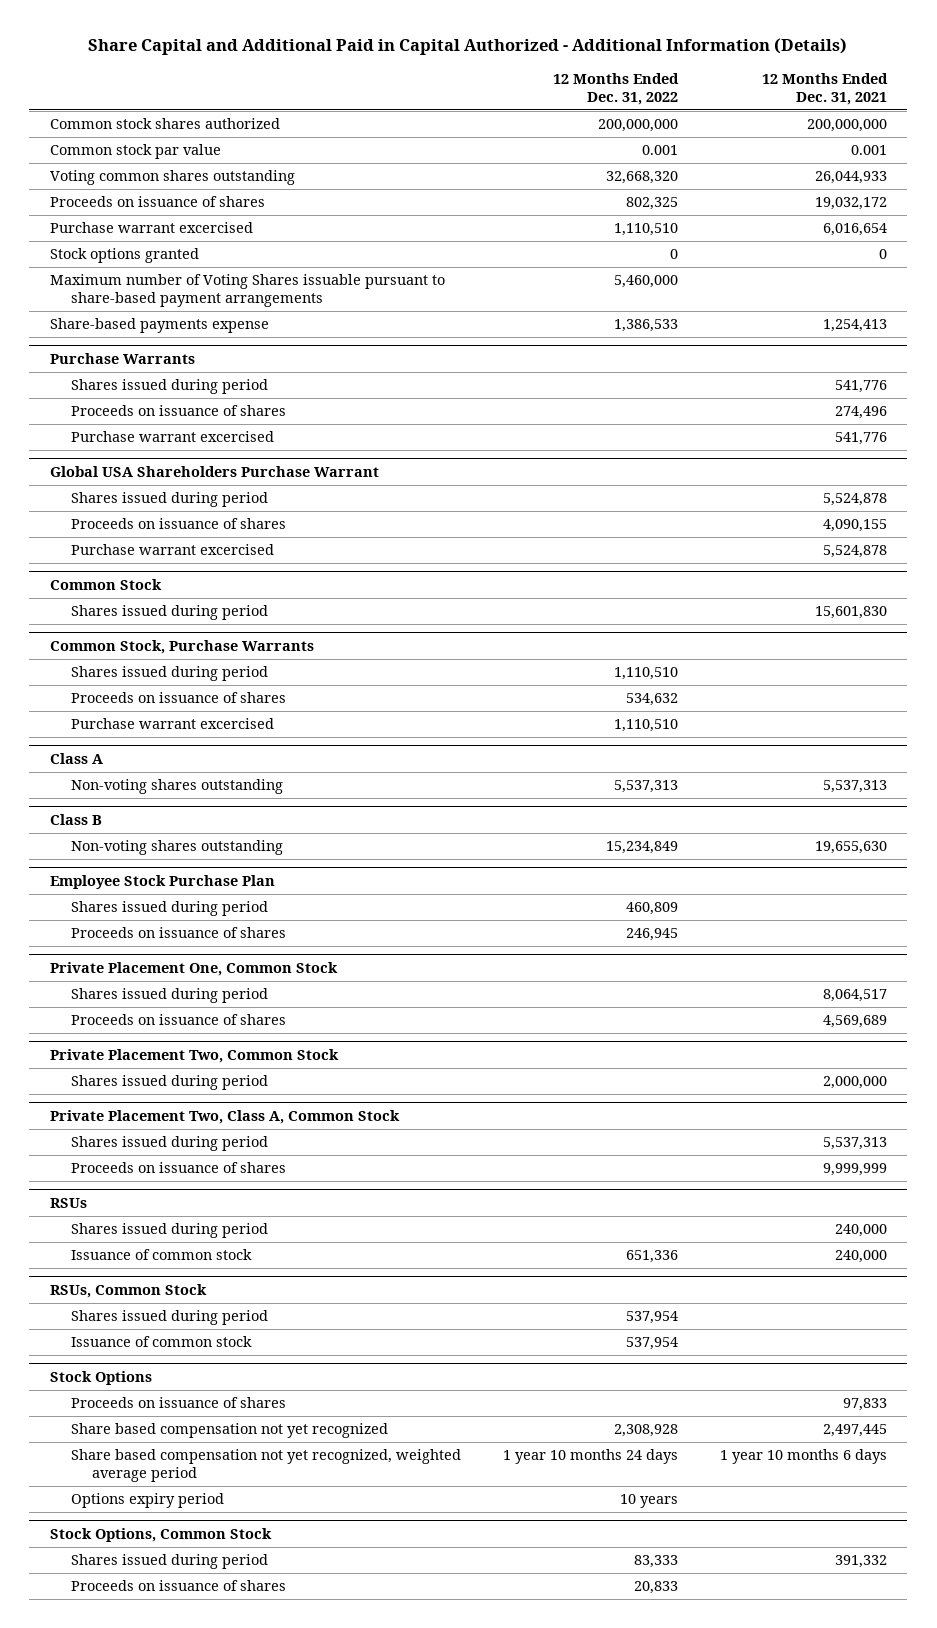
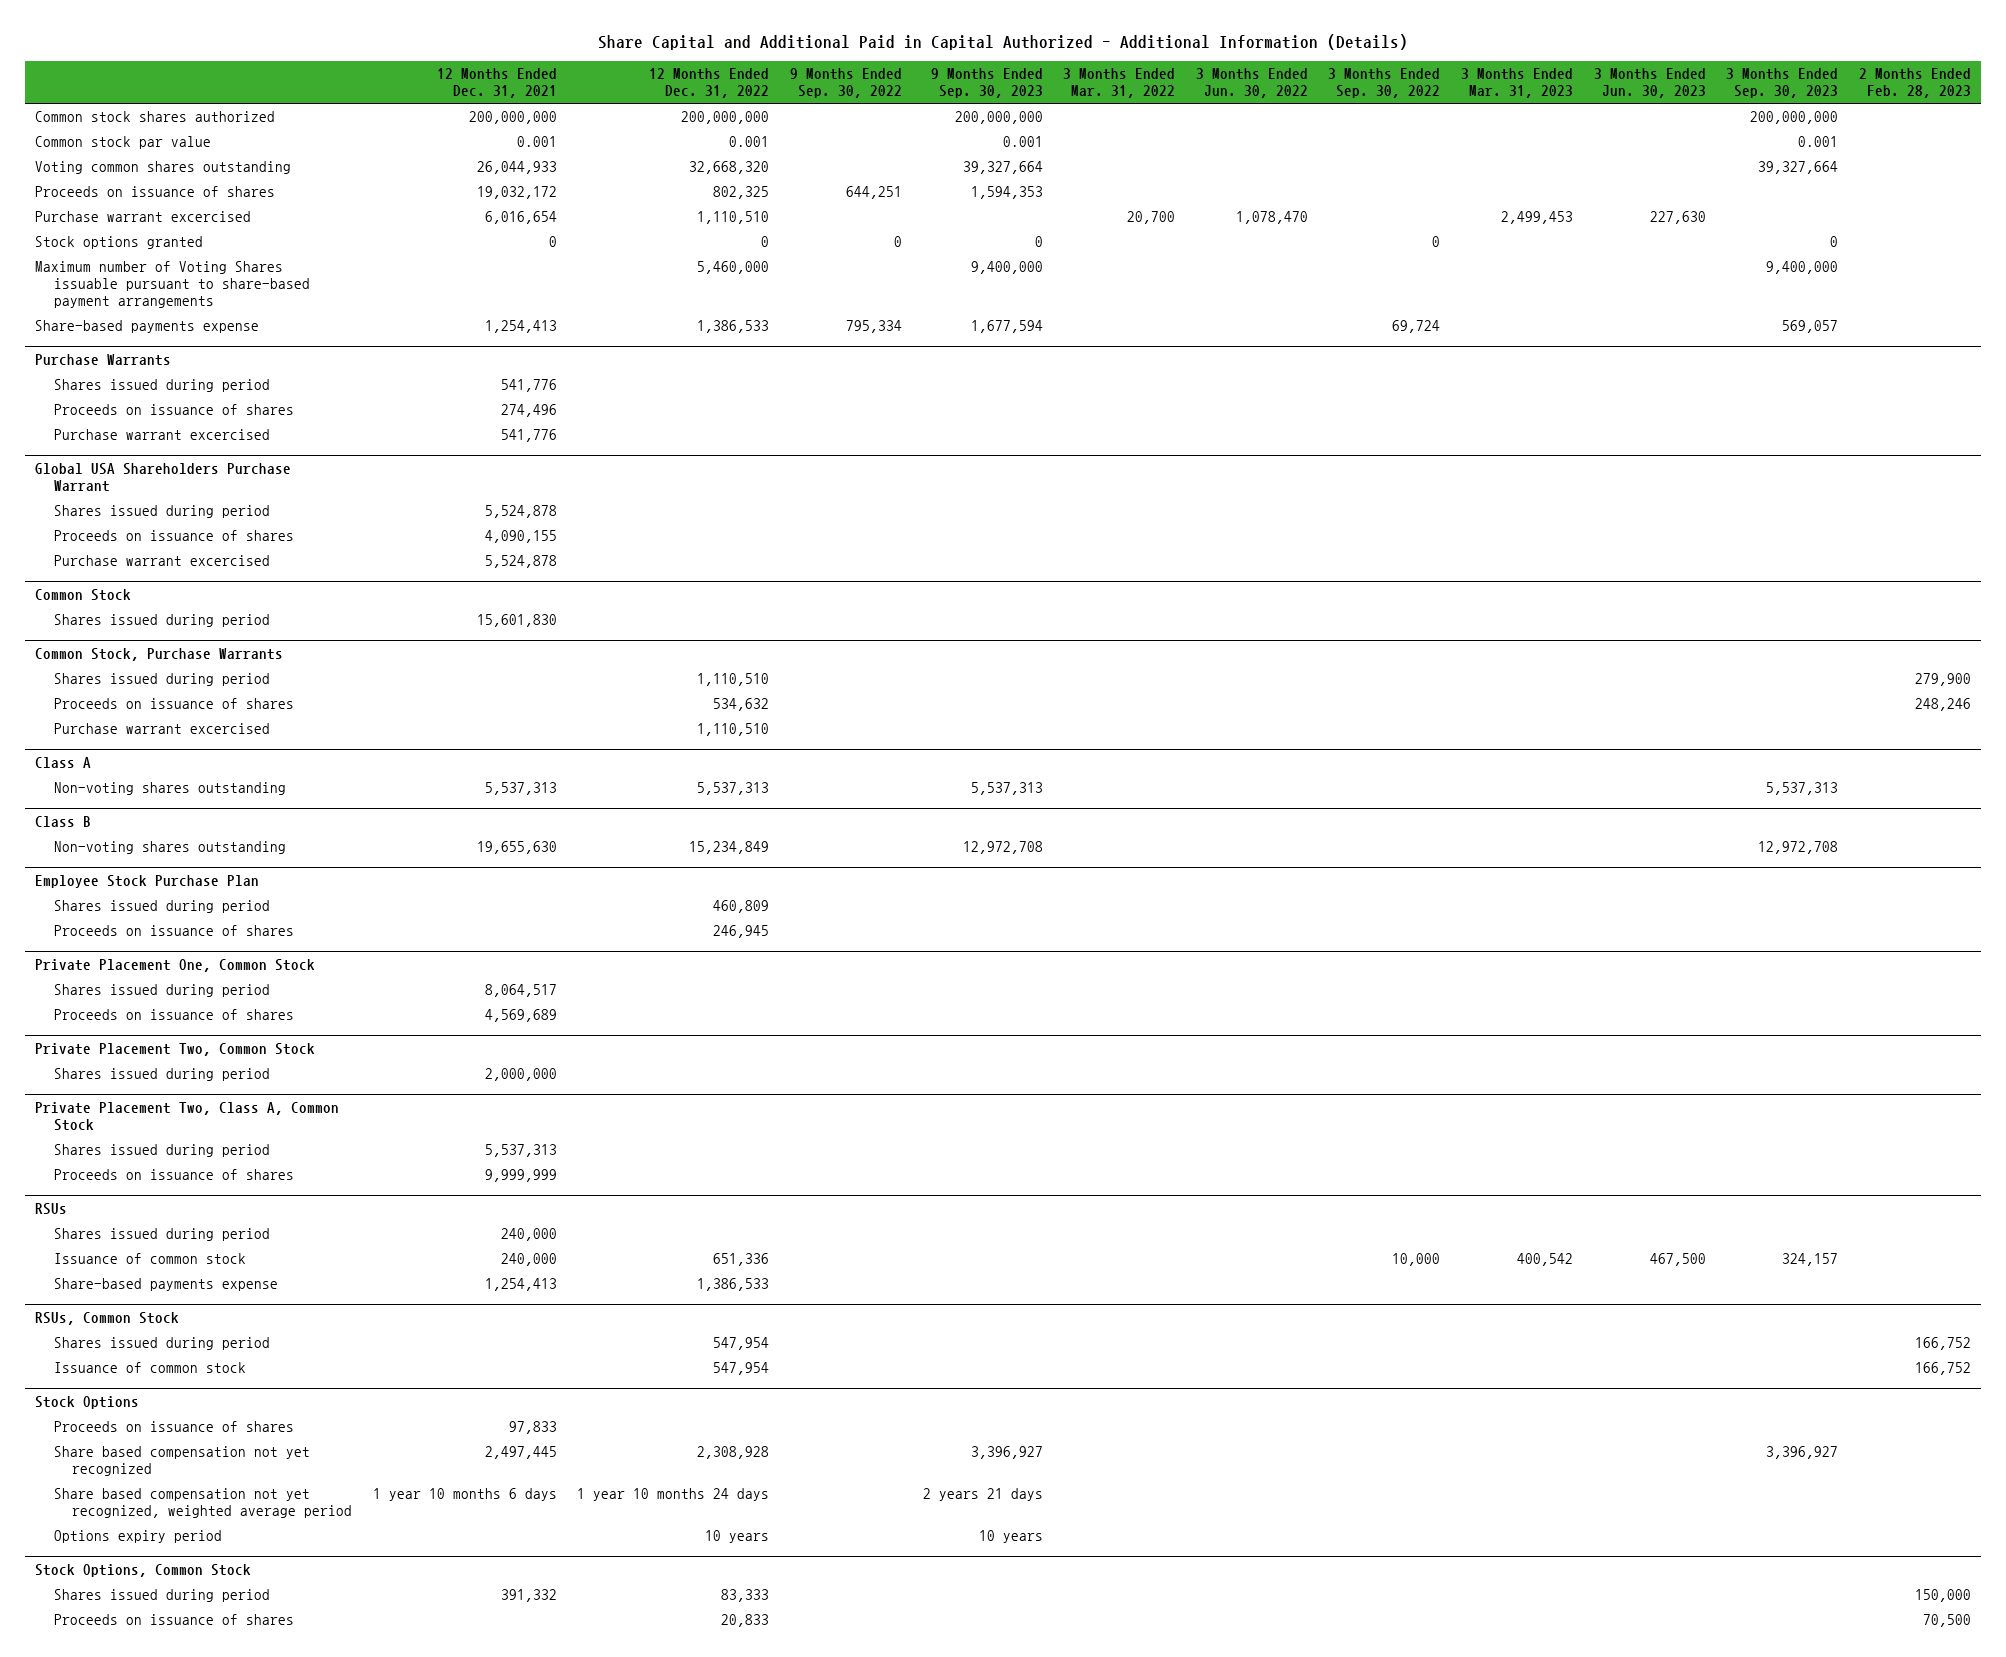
none -> [790,68,903,99] 9 Months Ended Sep. 30, 2022
none -> [930,68,1043,99] 9 Months Ended Sep. 30, 2023
none -> [1063,68,1176,99] 3 Months Ended Mar. 31, 2022
none -> [1195,68,1308,99] 3 Months Ended Jun. 30, 2022
none -> [1328,68,1441,99] 3 Months Ended Sep. 30, 2022
none -> [1460,68,1573,99] 3 Months Ended Mar. 31, 2023
none -> [1593,68,1706,99] 3 Months Ended Jun. 30, 2023
none -> [1726,68,1839,99] 3 Months Ended Sep. 30, 2023
none -> [1858,68,1971,99] 2 Months Ended Feb. 28, 2023
none -> [53,1278,278,1292] Share-based payments expense
[625,1311,678,1325] 537,954 -> [713,1337,770,1351] 547,954
[625,1337,678,1351] 537,954 -> [713,1362,770,1376] 547,954

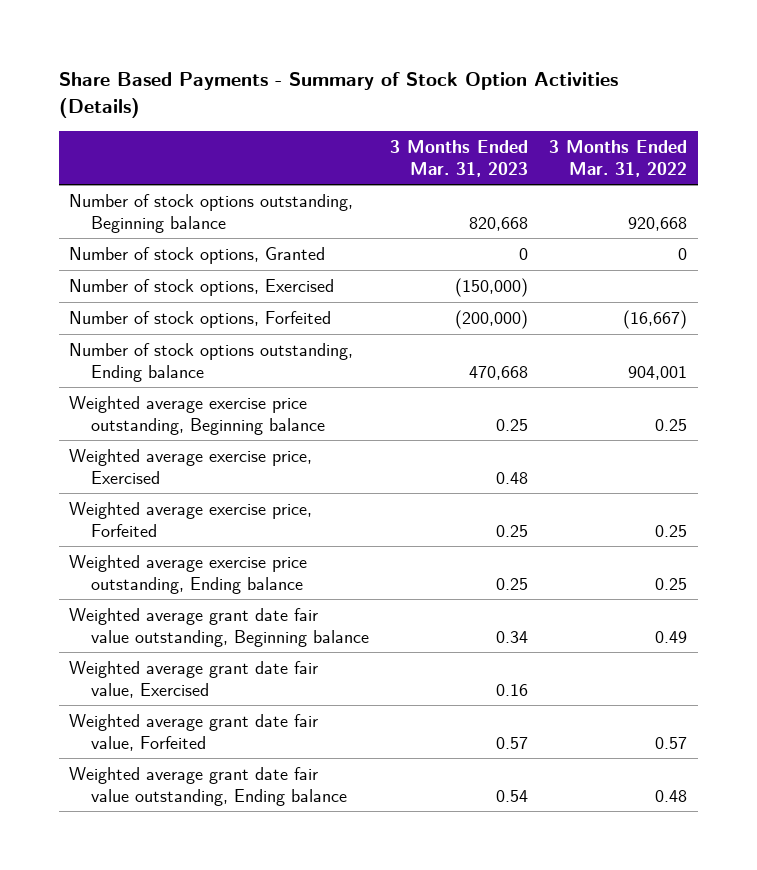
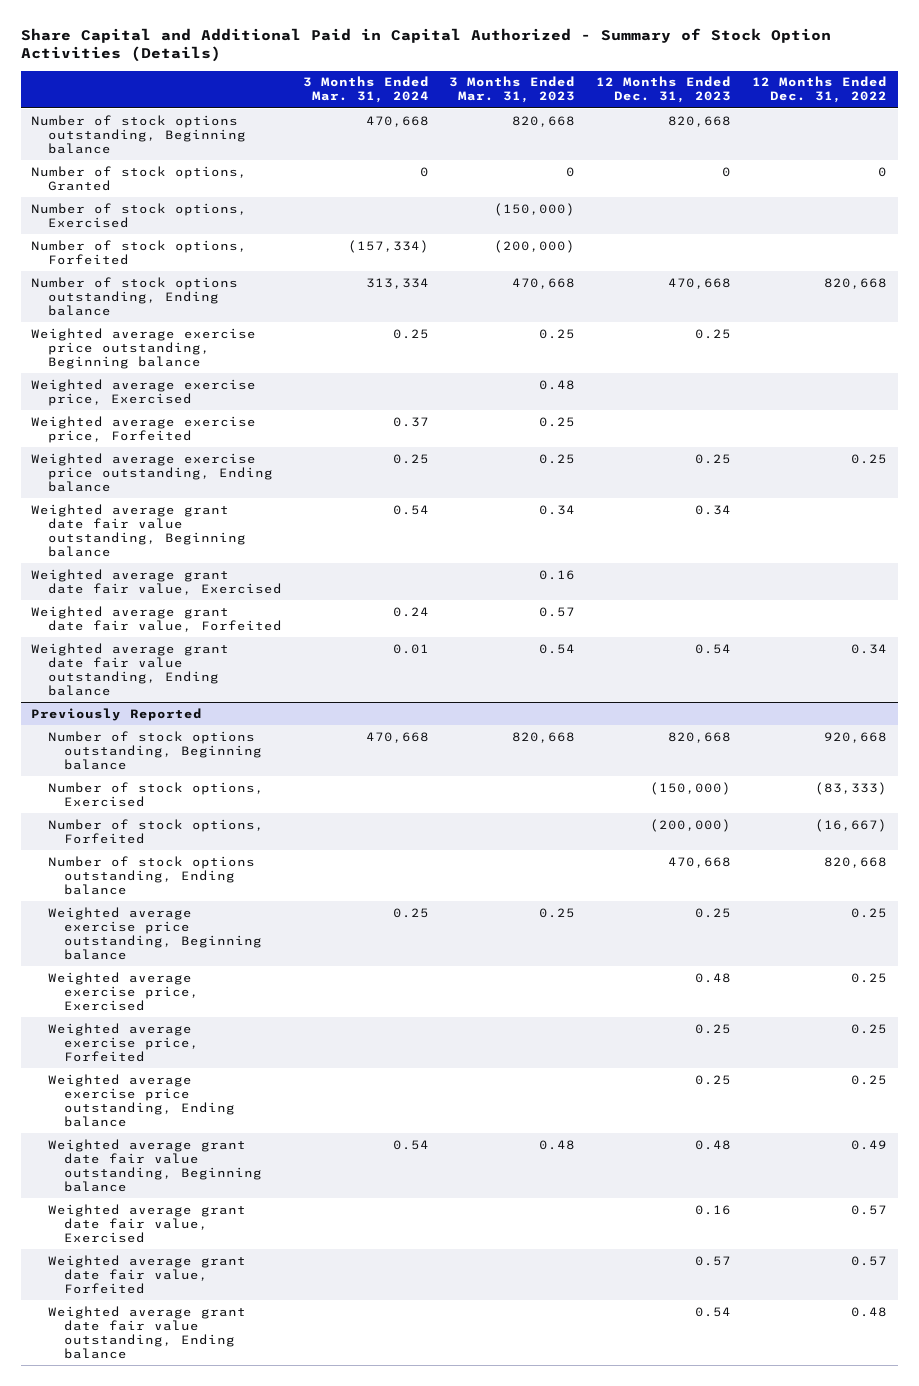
[58,72,618,119] Share Based Payments - Summary of Stock Option Activities (Details) -> [20,27,831,63] Share Capital and Additional Paid in Capital Authorized - Summary of Stock Option Activities (Details)
[549,140,688,177] 3 Months Ended Mar. 31, 2022 -> none
none -> [302,76,429,104] 3 Months Ended Mar. 31, 2024
none -> [596,76,732,104] 12 Months Ended Dec. 31, 2023
none -> [752,76,888,104] 12 Months Ended Dec. 31, 2022
none -> [31,707,203,721] Previously Reported
none -> [47,730,263,770] Number of stock options outstanding, Beginning balance
none -> [47,781,264,807] Number of stock options, Exercised
none -> [47,818,264,844] Number of stock options, Forfeited
none -> [47,855,255,895] Number of stock options outstanding, Ending balance
none -> [47,906,263,961] Weighted average exercise price outstanding, Beginning balance
none -> [47,971,200,1011] Weighted average exercise price, Exercised
none -> [47,1022,200,1062] Weighted average exercise price, Forfeited
none -> [47,1073,236,1128] Weighted average exercise price outstanding, Ending balance
none -> [47,1138,263,1193] Weighted average grant date fair value outstanding, Beginning balance
none -> [47,1203,246,1243] Weighted average grant date fair value, Exercised
none -> [47,1254,246,1294] Weighted average grant date fair value, Forfeited
none -> [47,1305,246,1360] Weighted average grant date fair value outstanding, Ending balance

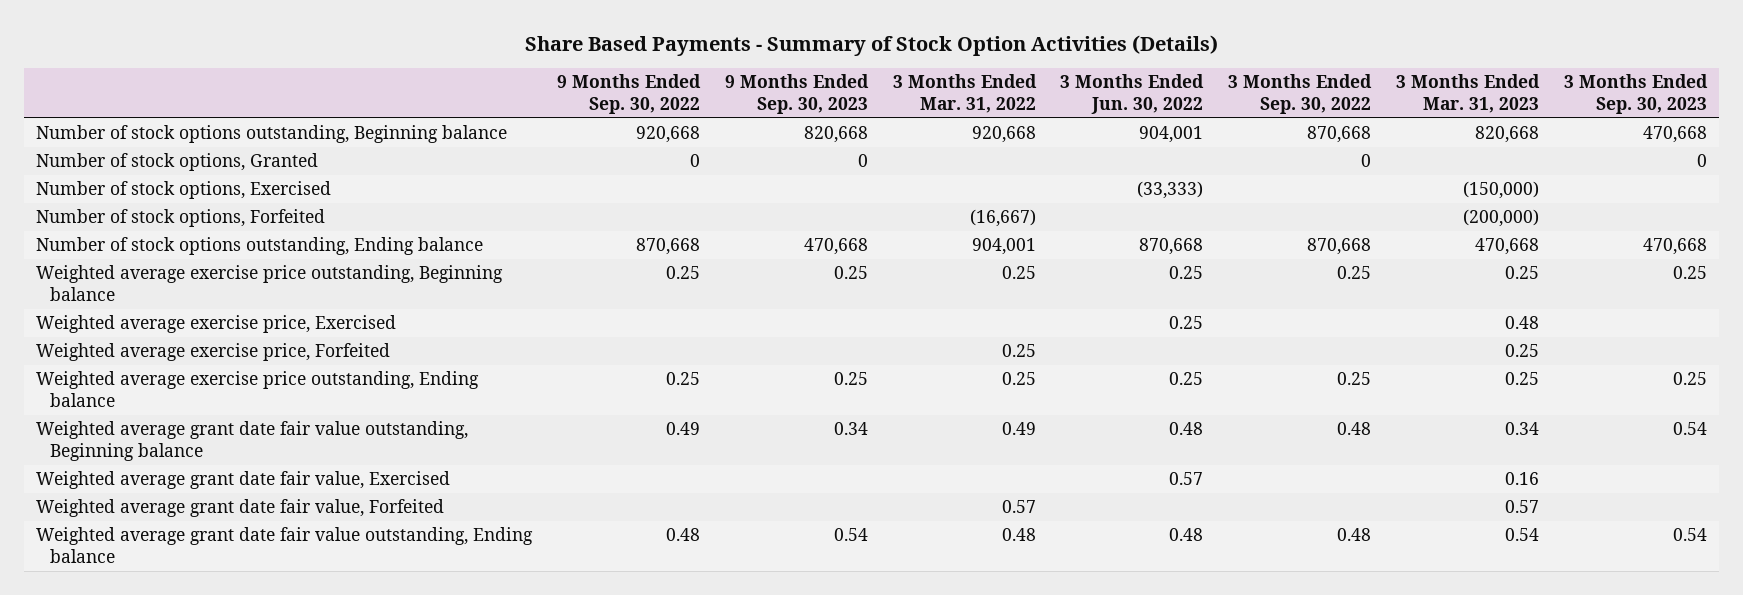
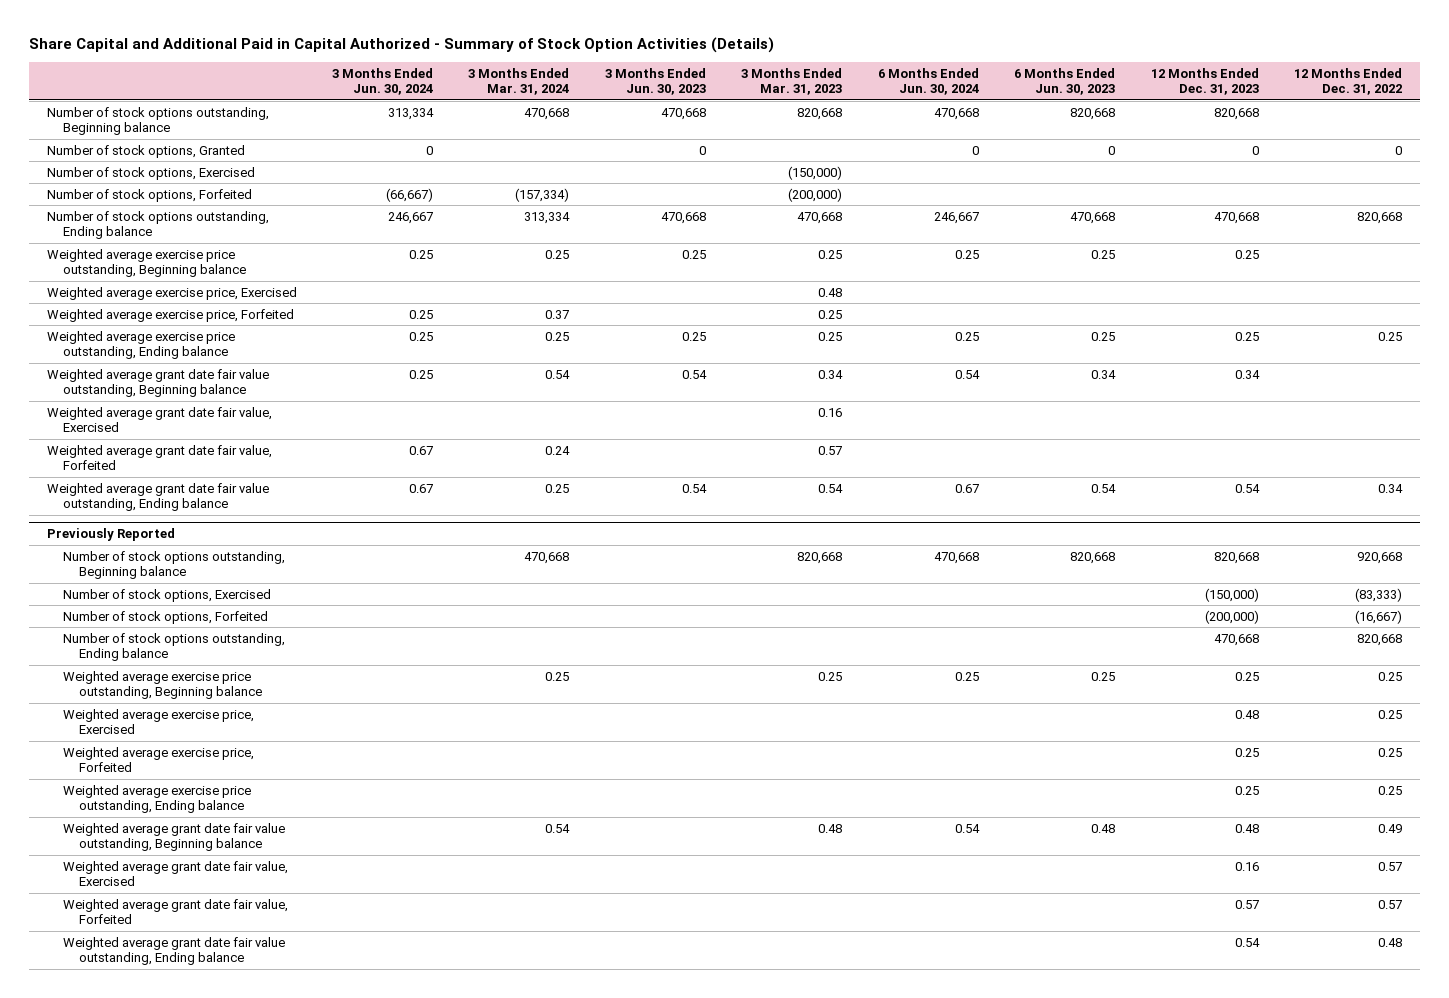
[524,34,1218,56] Share Based Payments - Summary of Stock Option Activities (Details) -> [28,37,774,54] Share Capital and Additional Paid in Capital Authorized - Summary of Stock Option Activities (Details)
[557,74,702,115] 9 Months Ended Sep. 30, 2022 -> none
[724,74,869,115] 9 Months Ended Sep. 30, 2023 -> none
[892,74,1037,114] 3 Months Ended Mar. 31, 2022 -> none
[1060,74,1205,115] 3 Months Ended Jun. 30, 2022 -> none
[1228,74,1373,115] 3 Months Ended Sep. 30, 2022 -> none
[1563,74,1708,115] 3 Months Ended Sep. 30, 2023 -> none
none -> [332,67,434,96] 3 Months Ended Jun. 30, 2024
none -> [468,67,570,96] 3 Months Ended Mar. 31, 2024
none -> [604,67,706,96] 3 Months Ended Jun. 30, 2023
none -> [877,67,979,96] 6 Months Ended Jun. 30, 2024
none -> [1014,67,1116,96] 6 Months Ended Jun. 30, 2023
none -> [1150,67,1259,96] 12 Months Ended Dec. 31, 2023
none -> [1293,67,1402,96] 12 Months Ended Dec. 31, 2022
none -> [46,528,175,542] Previously Reported
none -> [62,550,285,580] Number of stock options outstanding, Beginning balance
none -> [62,588,271,602] Number of stock options, Exercised
none -> [62,610,268,624] Number of stock options, Forfeited
none -> [62,632,285,662] Number of stock options outstanding, Ending balance
none -> [62,670,262,700] Weighted average exercise price outstanding, Beginning balance
none -> [62,708,254,735] Weighted average exercise price, Exercised
none -> [62,746,254,773] Weighted average exercise price, Forfeited
none -> [62,784,251,814] Weighted average exercise price outstanding, Ending balance
none -> [62,822,285,852] Weighted average grant date fair value outstanding, Beginning balance
none -> [62,860,288,887] Weighted average grant date fair value, Exercised
none -> [62,898,288,925] Weighted average grant date fair value, Forfeited
none -> [62,936,285,966] Weighted average grant date fair value outstanding, Ending balance

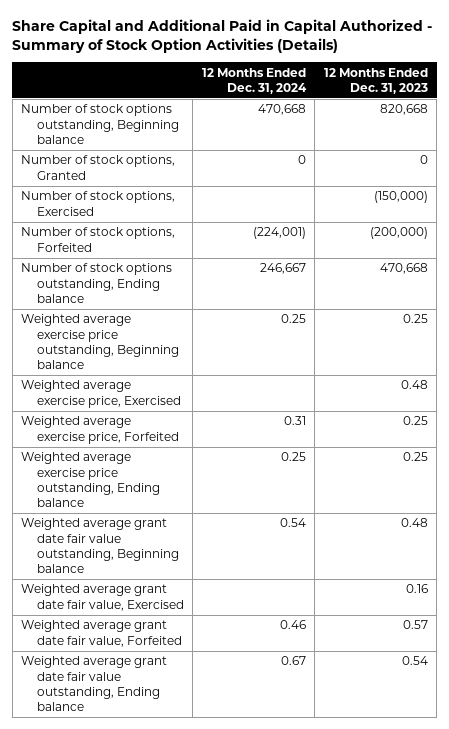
[332,67,434,96] 3 Months Ended Jun. 30, 2024 -> none
[468,67,570,96] 3 Months Ended Mar. 31, 2024 -> none
[604,67,706,96] 3 Months Ended Jun. 30, 2023 -> none
[741,67,843,96] 3 Months Ended Mar. 31, 2023 -> none
[877,67,979,96] 6 Months Ended Jun. 30, 2024 -> none
[1014,67,1116,96] 6 Months Ended Jun. 30, 2023 -> none
[1293,67,1402,96] 12 Months Ended Dec. 31, 2022 -> none
none -> [201,67,307,94] 12 Months Ended Dec. 31, 2024
[46,166,255,180] Number of stock options, Exercised -> none
[46,188,252,202] Number of stock options, Forfeited -> none
[46,210,269,240] Number of stock options outstanding, Ending balance -> none
[46,248,246,278] Weighted average exercise price outstanding, Beginning balance -> none
[46,286,297,300] Weighted average exercise price, Exercised -> none
[46,308,294,322] Weighted average exercise price, Forfeited -> none
[46,330,235,360] Weighted average exercise price outstanding, Ending balance -> none
[46,368,269,398] Weighted average grant date fair value outstanding, Beginning balance -> none
[46,406,272,433] Weighted average grant date fair value, Exercised -> none
[46,444,272,471] Weighted average grant date fair value, Forfeited -> none
[46,482,269,512] Weighted average grant date fair value outstanding, Ending balance -> none
[46,528,175,542] Previously Reported -> none
[62,550,285,580] Number of stock options outstanding, Beginning balance -> none

